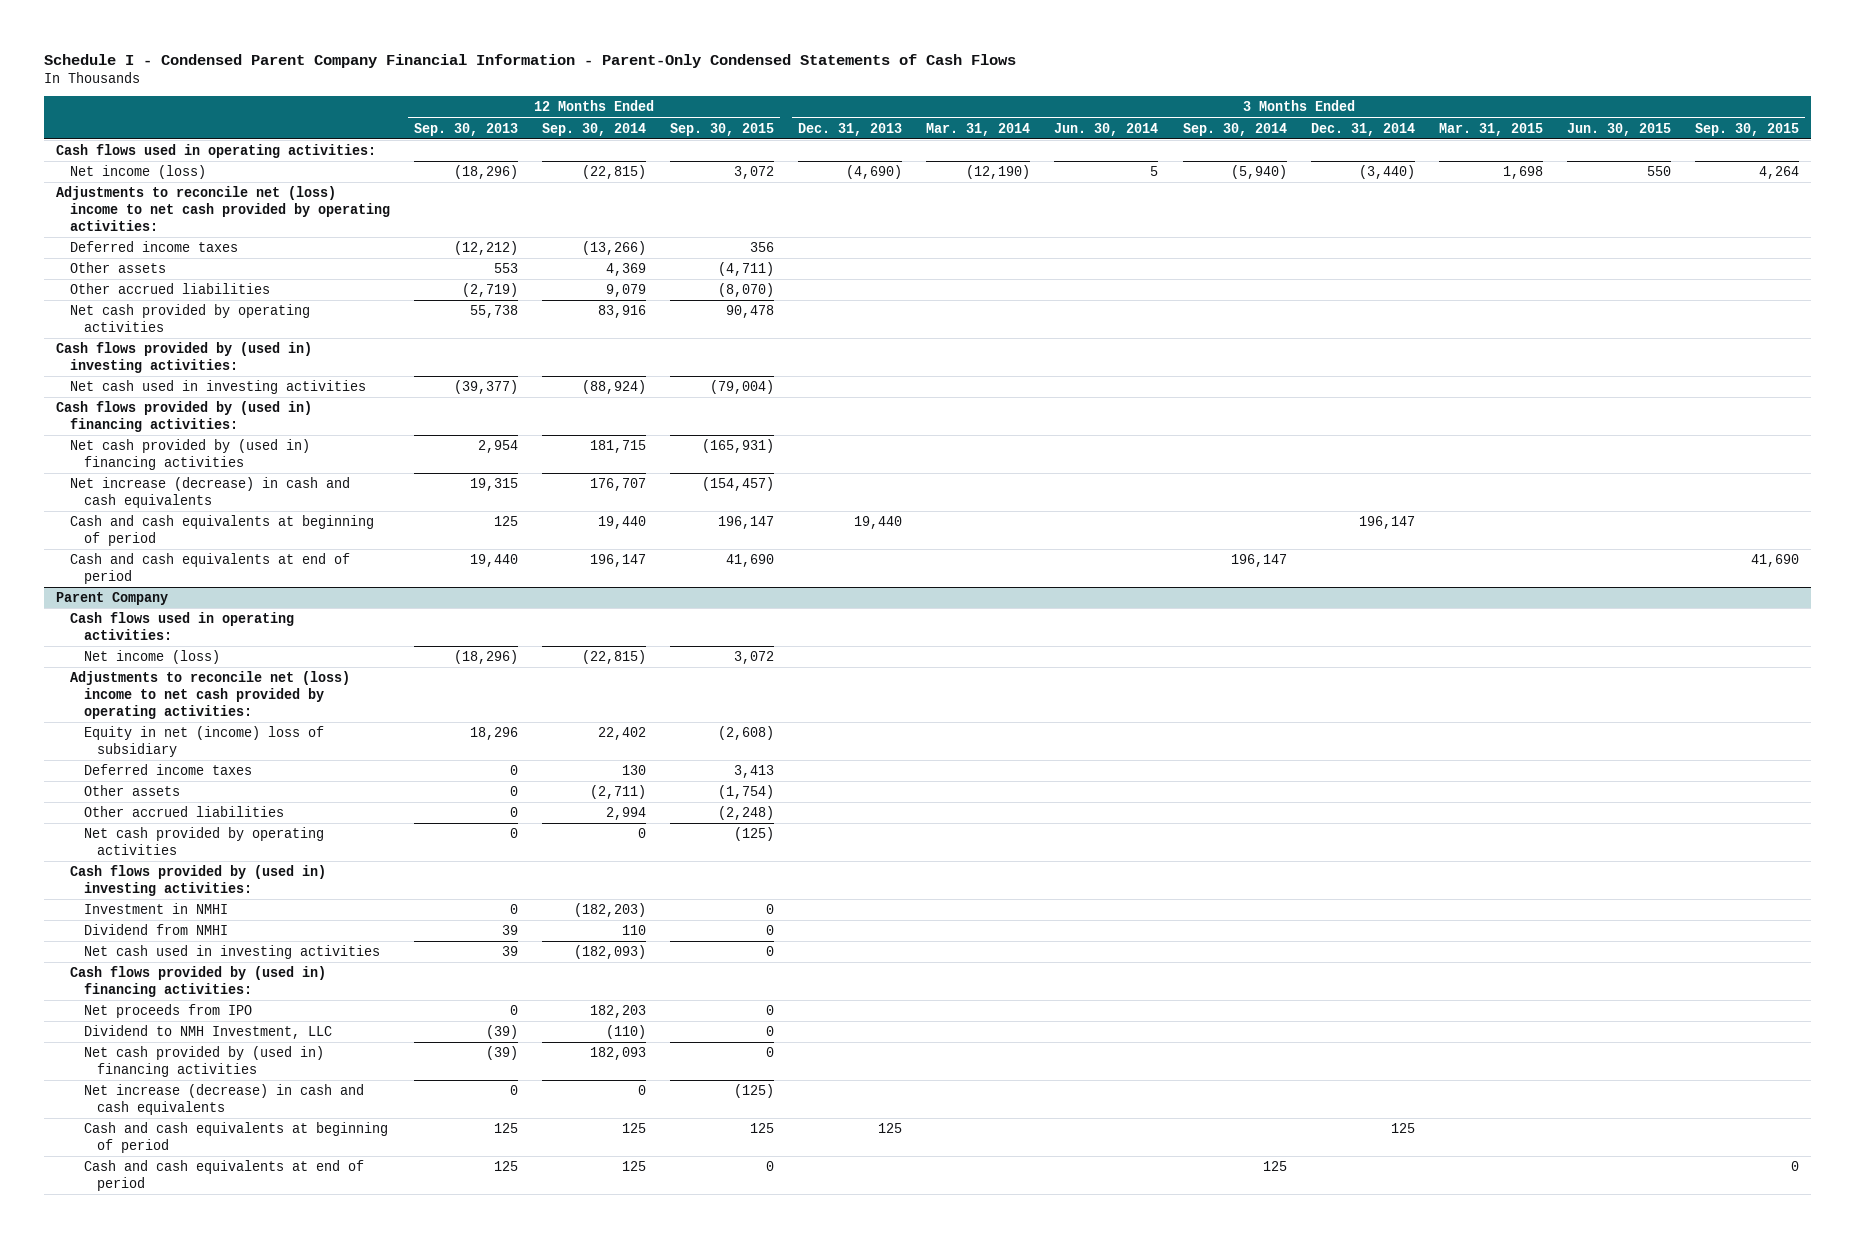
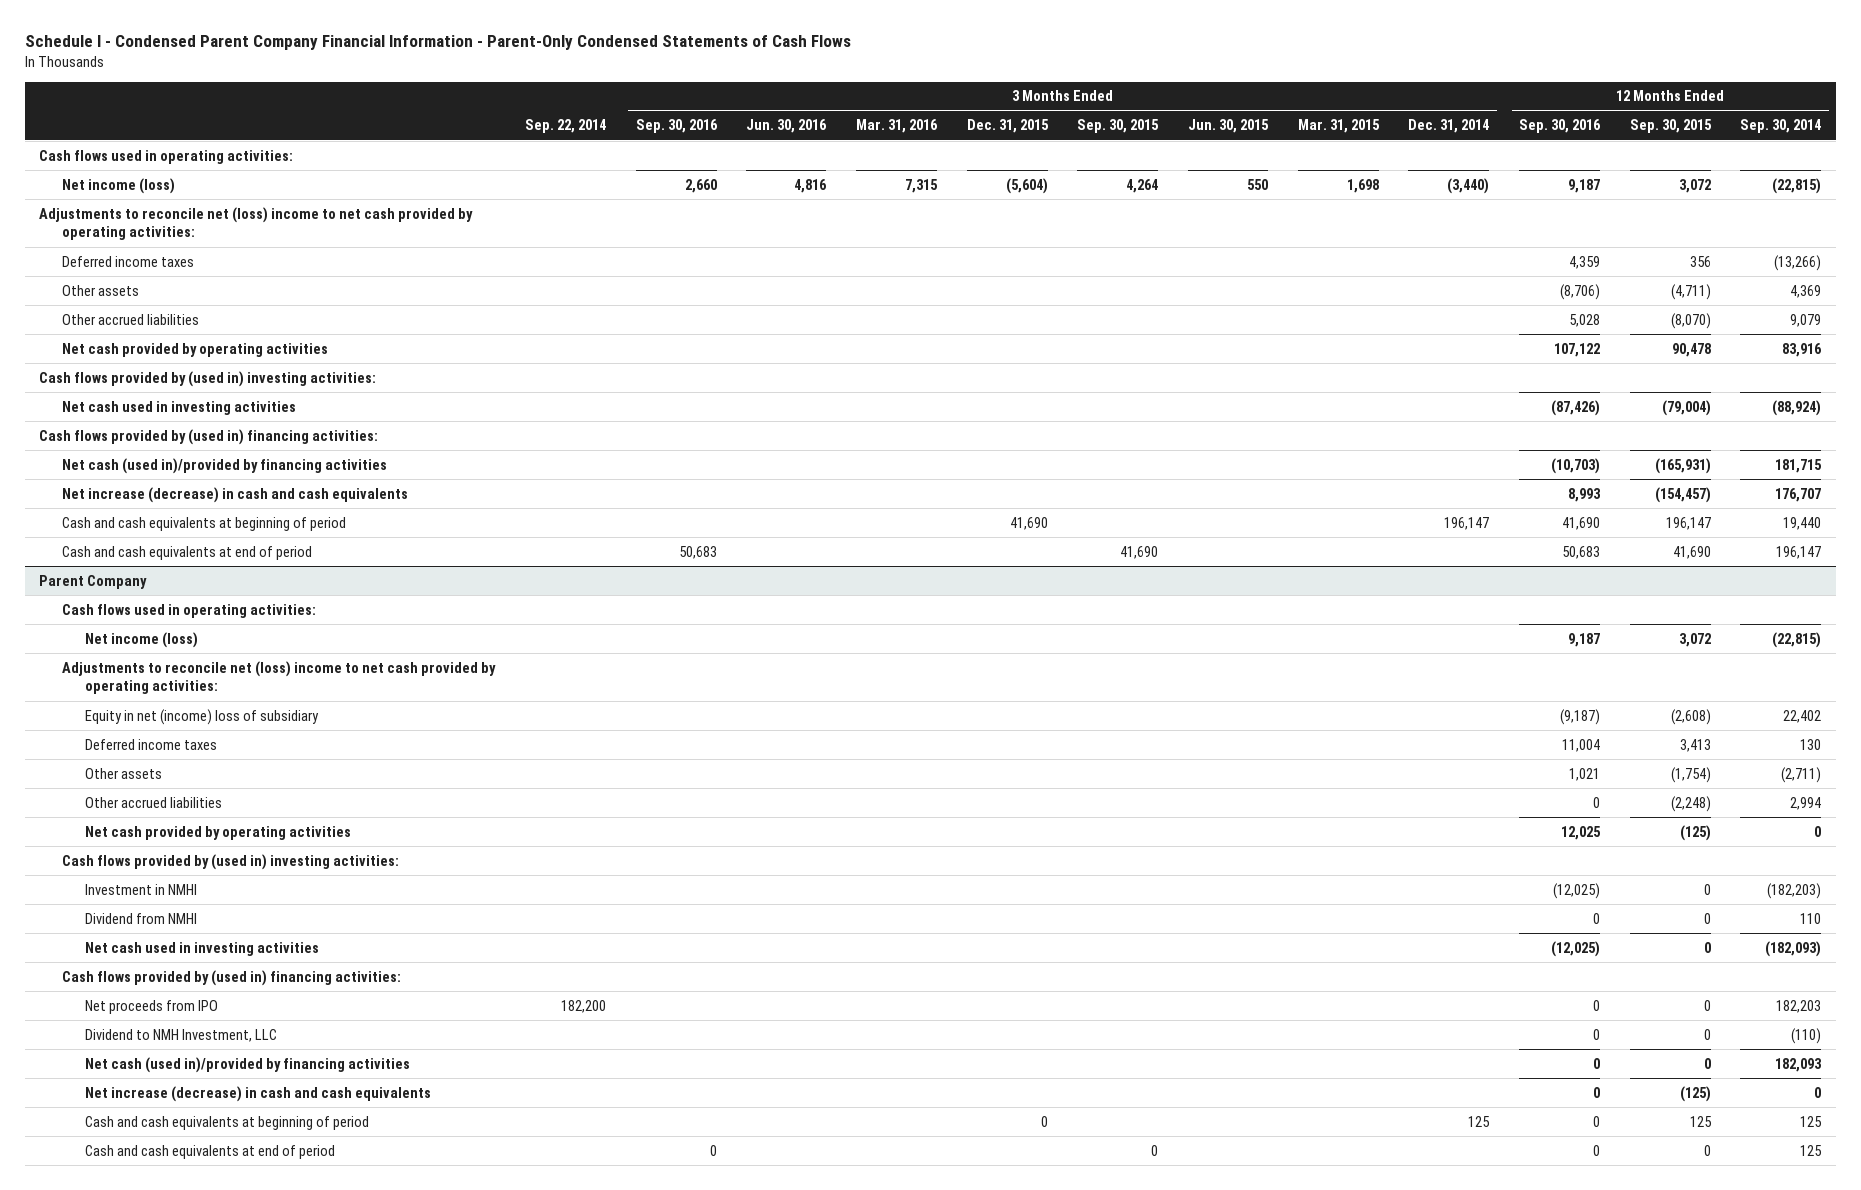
[414,122,519,136] Sep. 30, 2013 -> none
[798,122,903,136] Dec. 31, 2013 -> none
[926,122,1031,136] Mar. 31, 2014 -> none
[1054,122,1159,136] Jun. 30, 2014 -> none
[1182,122,1287,136] Sep. 30, 2014 -> none
none -> [524,119,606,134] Sep. 22, 2014
none -> [635,119,718,134] Sep. 30, 2016
none -> [746,119,828,134] Jun. 30, 2016
none -> [856,119,939,134] Mar. 31, 2016
none -> [966,119,1049,134] Dec. 31, 2015
none -> [1519,119,1602,134] Sep. 30, 2016
[69,439,310,471] Net cash provided by (used in) financing activities -> [62,457,388,474] Net cash (used in)/provided by financing activities
[83,1046,324,1078] Net cash provided by (used in) financing activities -> [85,1056,411,1073] Net cash (used in)/provided by financing activities

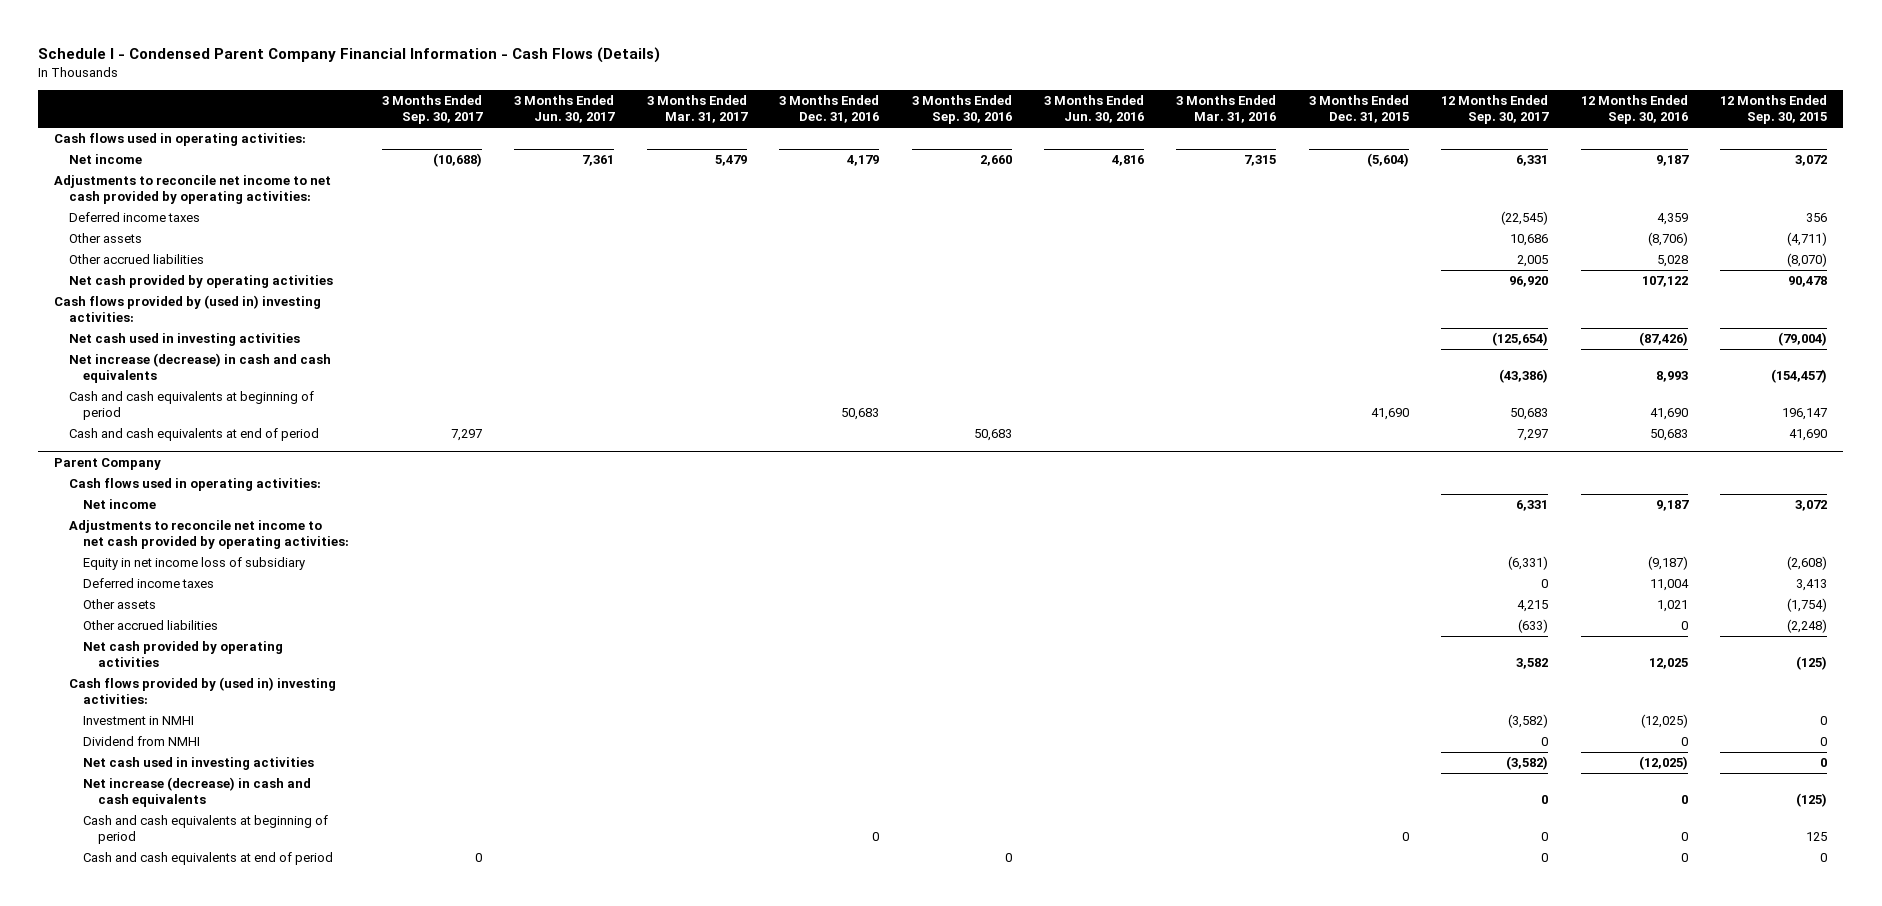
[24,35,851,51] Schedule I - Condensed Parent Company Financial Information - Parent-Only Condensed Statements of Cash Flows -> [38,46,661,63] Schedule I - Condensed Parent Company Financial Information - Cash Flows (Details)
[524,119,606,134] Sep. 22, 2014 -> none
[1077,119,1160,134] Sep. 30, 2015 -> none
[1188,119,1270,134] Jun. 30, 2015 -> none
[1297,119,1380,134] Mar. 31, 2015 -> none
[1408,119,1490,134] Dec. 31, 2014 -> none
[1740,119,1822,134] Sep. 30, 2014 -> none
none -> [381,95,483,125] 3 Months Ended Sep. 30, 2017
none -> [514,95,616,124] 3 Months Ended Jun. 30, 2017
none -> [646,95,748,124] 3 Months Ended Mar. 31, 2017
none -> [779,95,880,124] 3 Months Ended Dec. 31, 2016
none -> [1441,95,1550,125] 12 Months Ended Sep. 30, 2017
[62,177,176,194] Net income (loss) -> [68,154,142,165] Net income
[39,206,474,241] Adjustments to reconcile net (loss) income to net cash provided by operating activities: -> [54,175,332,205] Adjustments to reconcile net income to net cash provided by operating activities:
[39,428,379,445] Cash flows provided by (used in) financing activities: -> none
[62,457,388,474] Net cash (used in)/provided by financing activities -> none
[85,631,199,648] Net income (loss) -> [83,499,157,510] Net income
[62,660,497,695] Adjustments to reconcile net (loss) income to net cash provided by operating activities: -> [68,520,350,550] Adjustments to reconcile net income to net cash provided by operating activities:
[85,708,320,725] Equity in net (income) loss of subsidiary -> [83,557,306,571] Equity in net income loss of subsidiary
[62,969,402,986] Cash flows provided by (used in) financing activities: -> none
[85,999,219,1014] Net proceeds from IPO -> none
[85,1028,278,1042] Dividend to NMH Investment, LLC -> none
[85,1056,411,1073] Net cash (used in)/provided by financing activities -> none

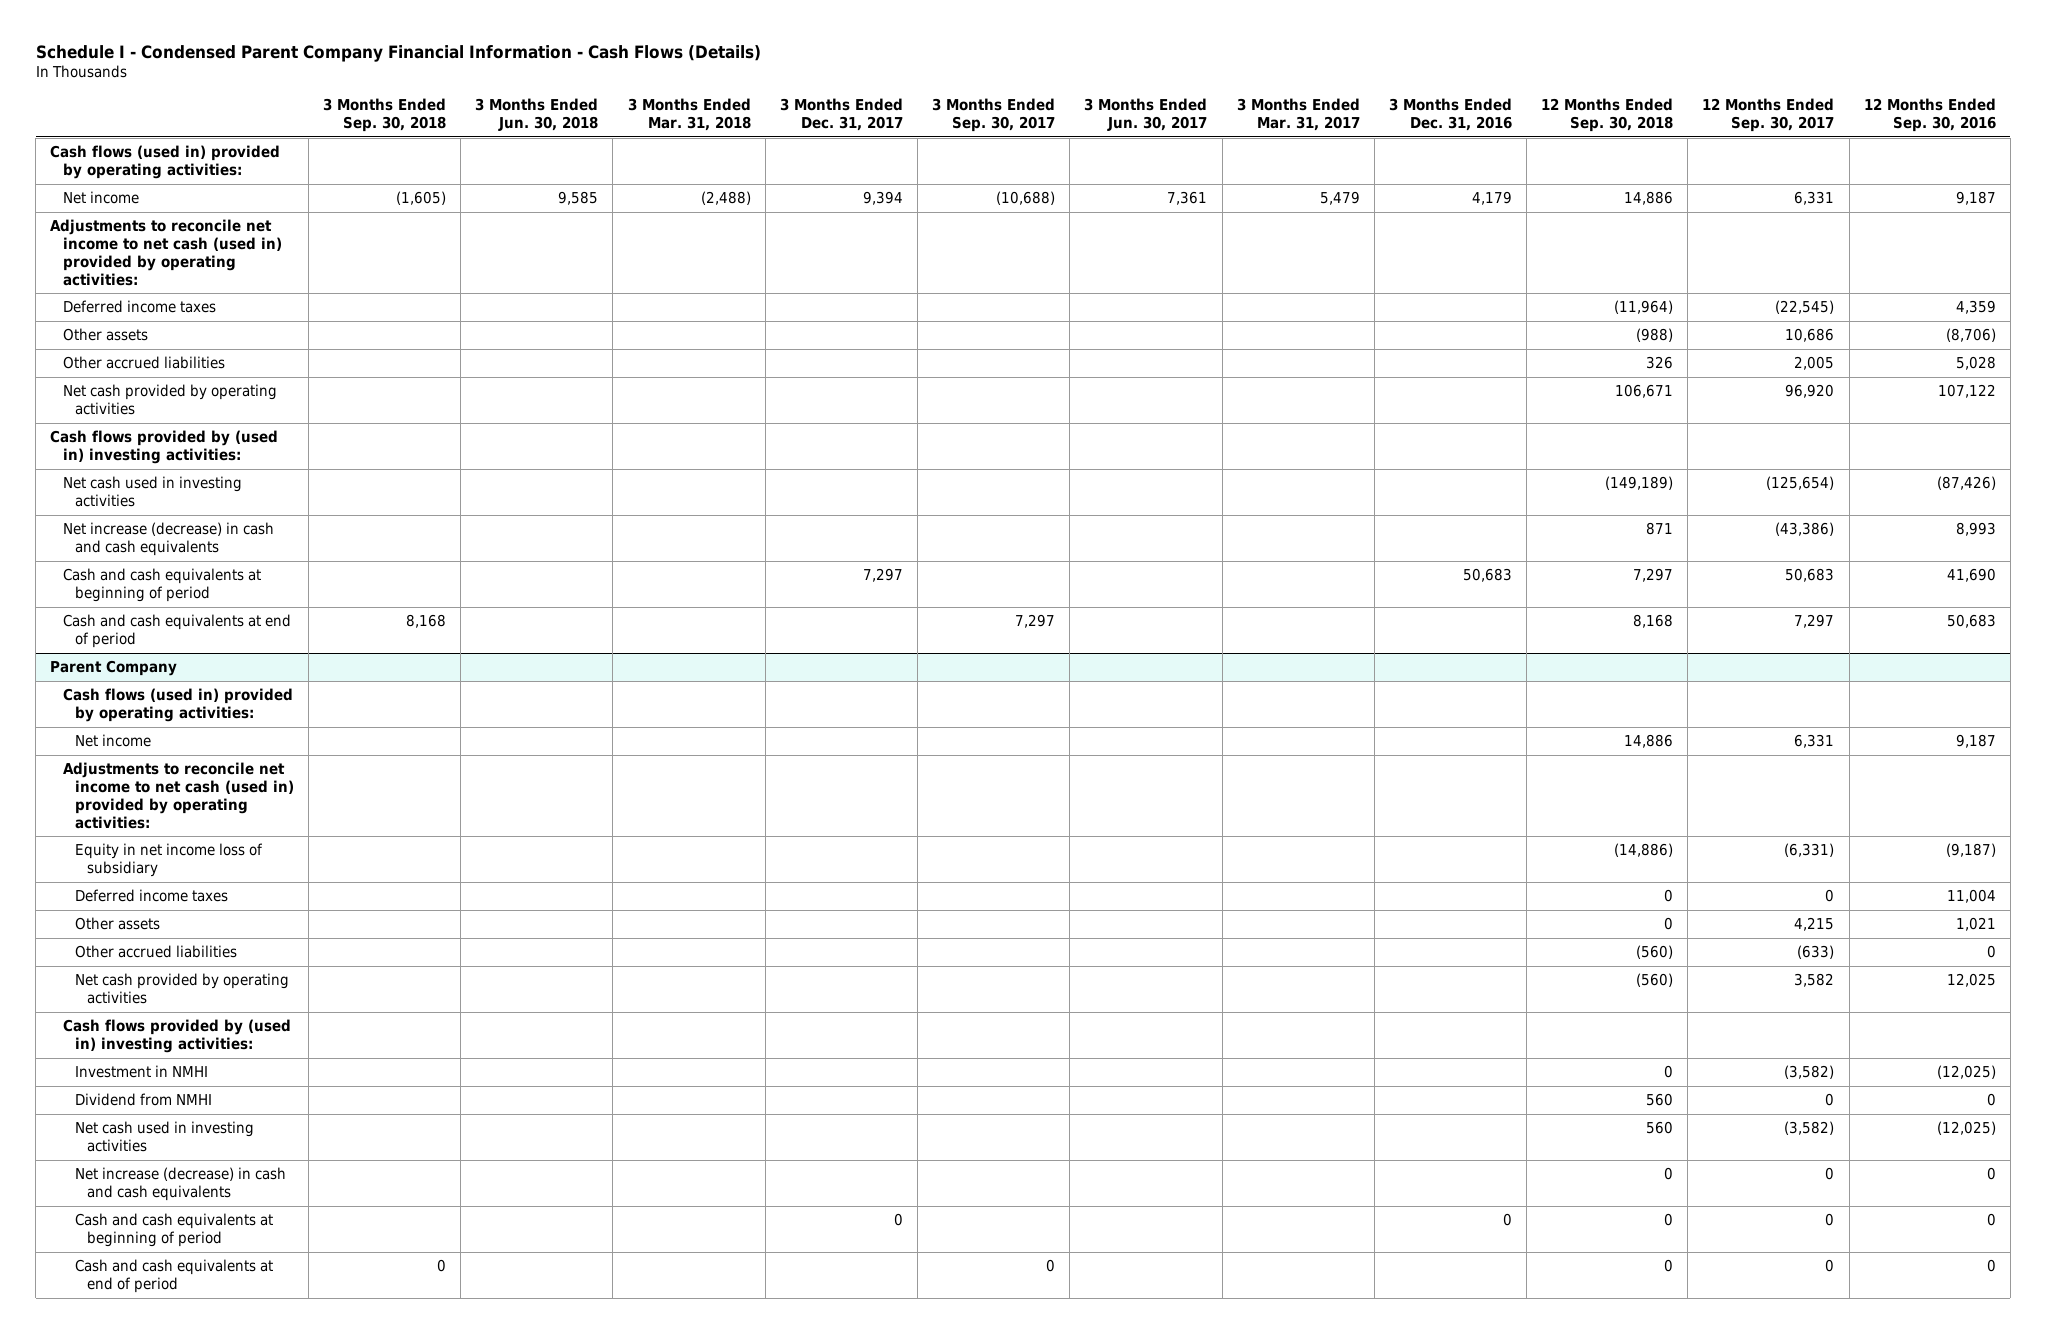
[911,95,1012,125] 3 Months Ended Sep. 30, 2016 -> none
[1043,95,1144,124] 3 Months Ended Jun. 30, 2016 -> none
[1176,95,1277,124] 3 Months Ended Mar. 31, 2016 -> none
[1308,95,1409,124] 3 Months Ended Dec. 31, 2015 -> none
[1720,95,1828,125] 12 Months Ended Sep. 30, 2015 -> none
none -> [323,98,447,133] 3 Months Ended Sep. 30, 2018
none -> [475,98,599,132] 3 Months Ended Jun. 30, 2018
none -> [627,98,751,132] 3 Months Ended Mar. 31, 2018
none -> [779,98,903,132] 3 Months Ended Dec. 31, 2017
none -> [1541,98,1674,133] 12 Months Ended Sep. 30, 2018
[54,133,307,147] Cash flows used in operating activities: -> [50,145,281,179] Cash flows (used in) provided by operating activities:
[54,175,332,205] Adjustments to reconcile net income to net cash provided by operating activities: -> [50,219,282,286] Adjustments to reconcile net income to net cash (used in) provided by operating activities:
[68,478,321,492] Cash flows used in operating activities: -> [62,688,293,722] Cash flows (used in) provided by operating activities:
[68,520,350,550] Adjustments to reconcile net income to net cash provided by operating activities: -> [62,762,294,829] Adjustments to reconcile net income to net cash (used in) provided by operating activities:

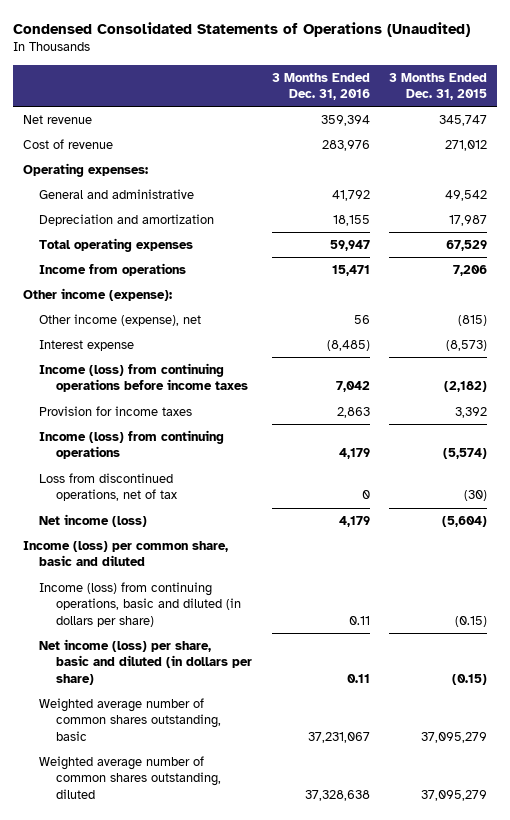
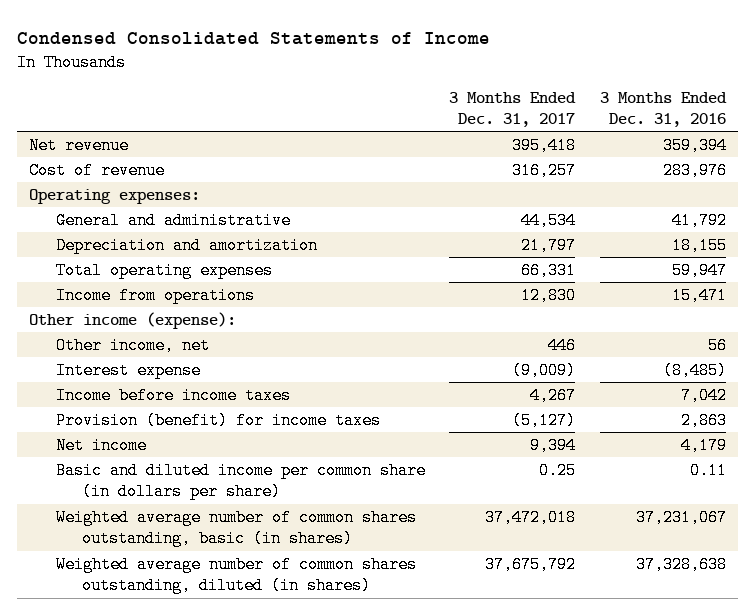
[13,21,471,37] Condensed Consolidated Statements of Operations (Unaudited) -> [17,31,491,45] Condensed Consolidated Statements of Income
[389,72,488,100] 3 Months Ended Dec. 31, 2015 -> none
none -> [449,91,577,127] 3 Months Ended Dec. 31, 2017
[39,314,202,327] Other income (expense), net -> [55,337,210,355] Other income, net
[39,430,225,460] Income (loss) from continuing operations -> none
[39,473,178,502] Loss from discontinued operations, net of tax -> none
[22,541,228,567] Income (loss) per common share, basic and diluted -> none
[39,582,242,627] Income (loss) from continuing operations, basic and diluted (in dollars per share) -> none
[39,363,249,393] Income (loss) from continuing operations before income taxes -> [55,387,291,405] Income before income taxes
[39,406,193,417] Provision for income taxes -> [55,412,381,430] Provision (benefit) for income taxes
[39,514,148,528] Net income (loss) -> [55,437,147,455] Net income
[39,639,253,685] Net income (loss) per share, basic and diluted (in dollars per share) -> [55,462,426,501] Basic and diluted income per common share (in dollars per share)
[39,698,222,741] Weighted average number of common shares outstanding, basic -> [55,509,417,548] Weighted average number of common shares outstanding, basic (in shares)
[39,756,222,799] Weighted average number of common shares outstanding, diluted -> [55,556,417,595] Weighted average number of common shares outstanding, diluted (in shares)

